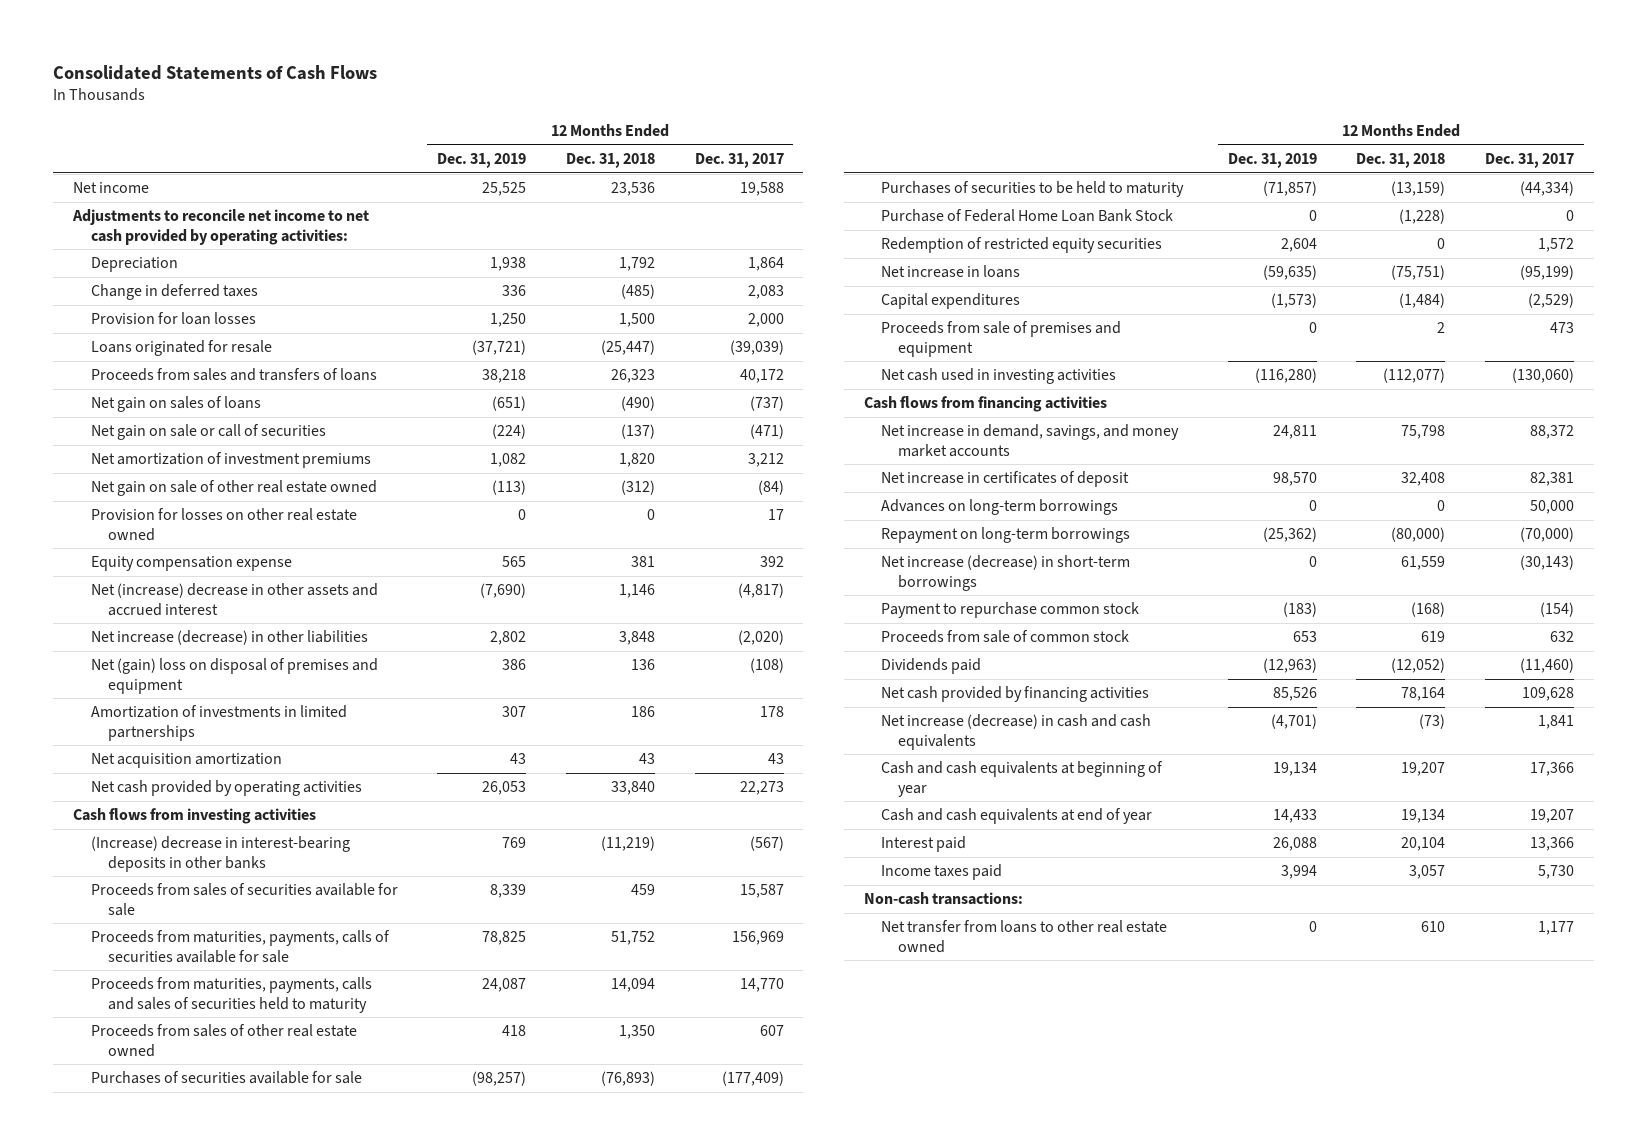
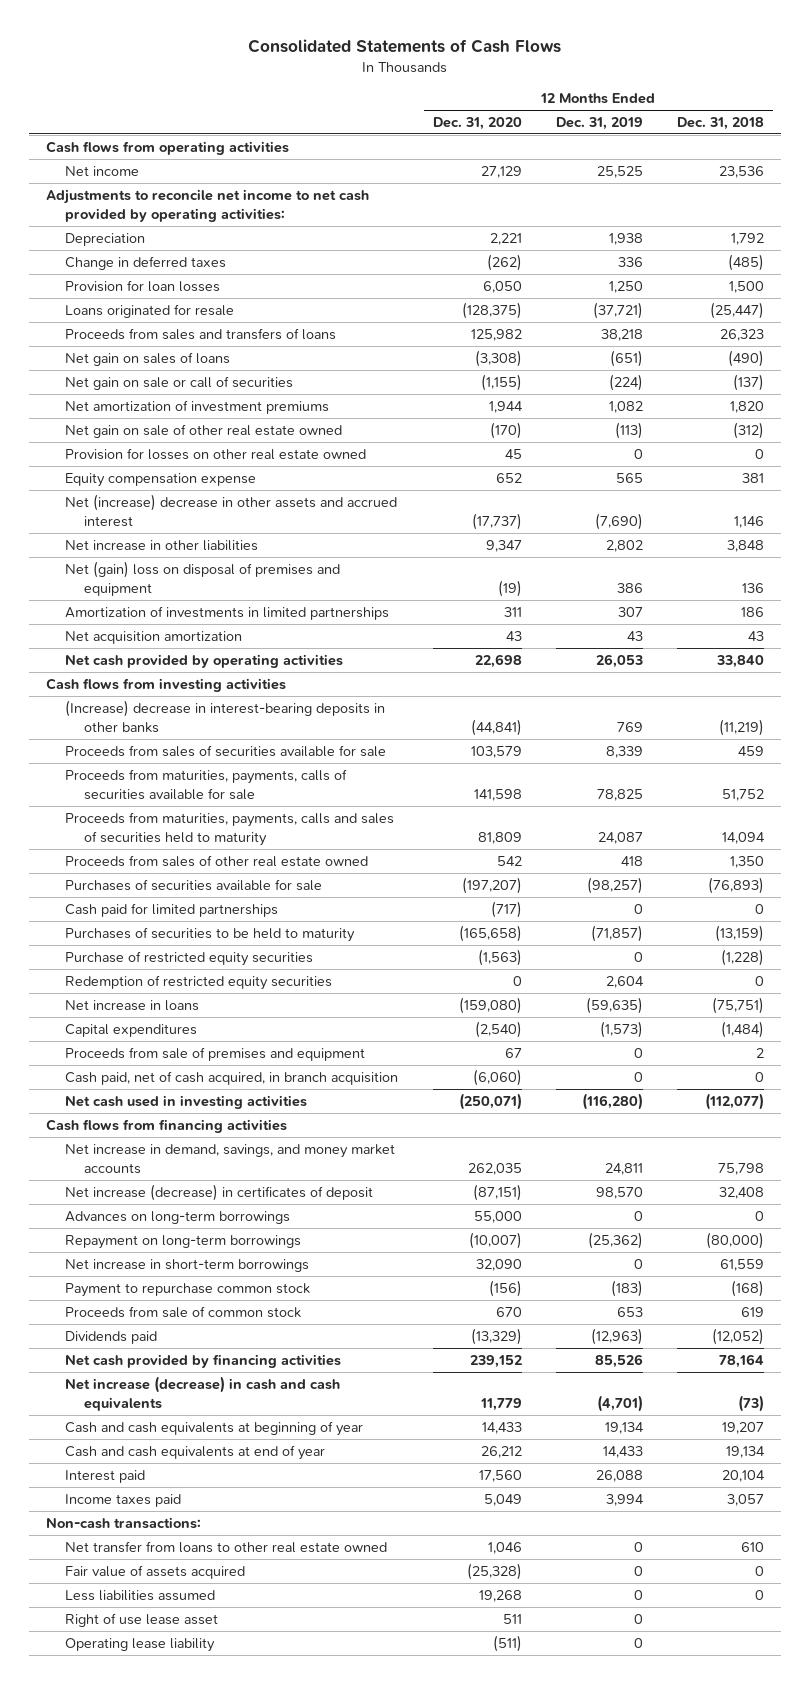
[694,153,784,169] Dec. 31, 2017 -> none
none -> [432,116,522,130] Dec. 31, 2020
none -> [46,140,290,155] Cash flows from operating activities
[90,630,368,646] Net increase (decrease) in other liabilities -> [65,539,259,551] Net increase in other liabilities
none -> [65,902,279,917] Cash paid for limited partnerships
[881,209,1174,223] Purchase of Federal Home Loan Bank Stock -> [65,950,314,966] Purchase of restricted equity securities
none -> [65,1070,399,1085] Cash paid, net of cash acquired, in branch acquisition
[881,471,1130,488] Net increase in certificates of deposit -> [65,1183,374,1201] Net increase (decrease) in certificates of deposit
[881,555,1131,591] Net increase (decrease) in short-term borrowings -> [65,1258,310,1272] Net increase in short-term borrowings
none -> [65,1564,246,1579] Fair value of assets acquired
none -> [65,1589,216,1601] Less liabilities assumed
none -> [65,1612,219,1627] Right of use lease asset
none -> [65,1637,216,1652] Operating lease liability

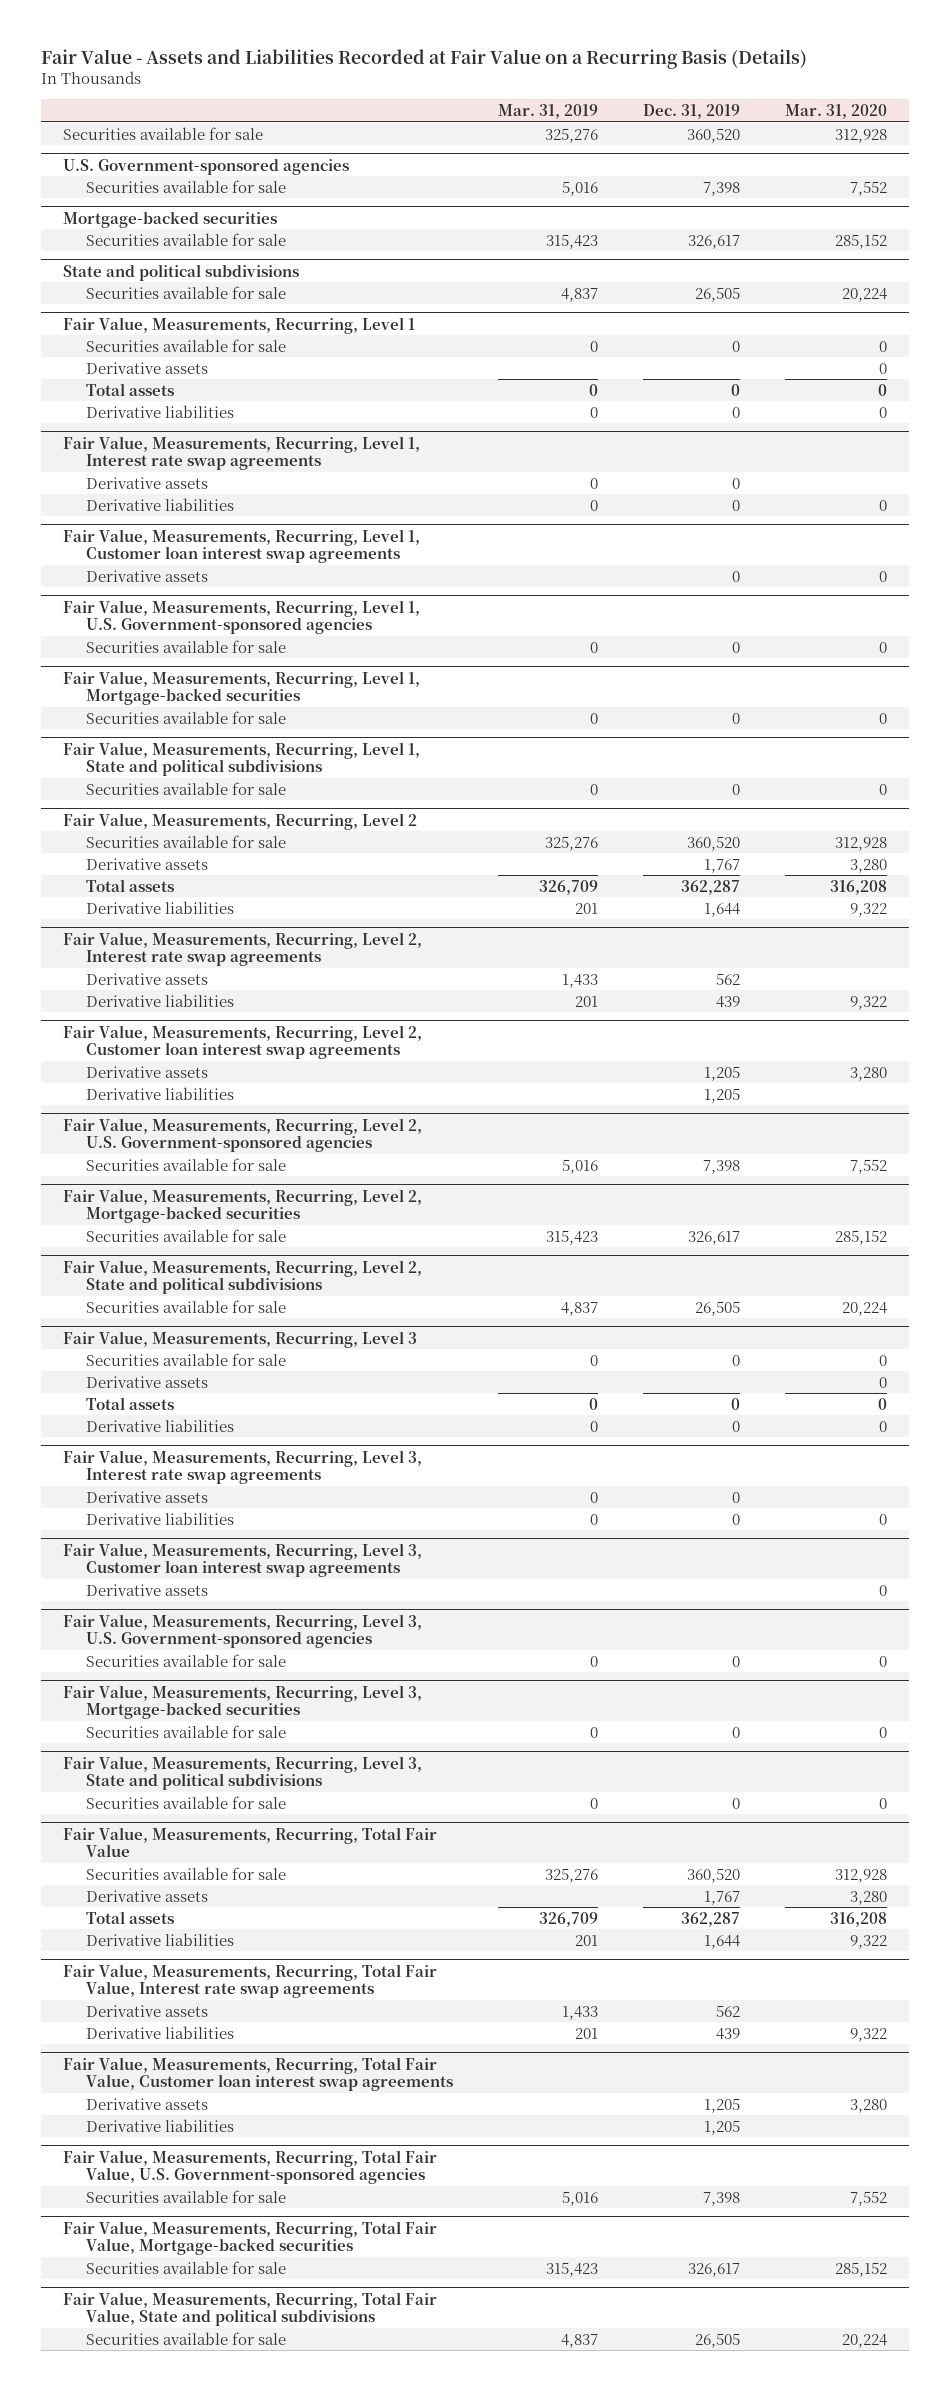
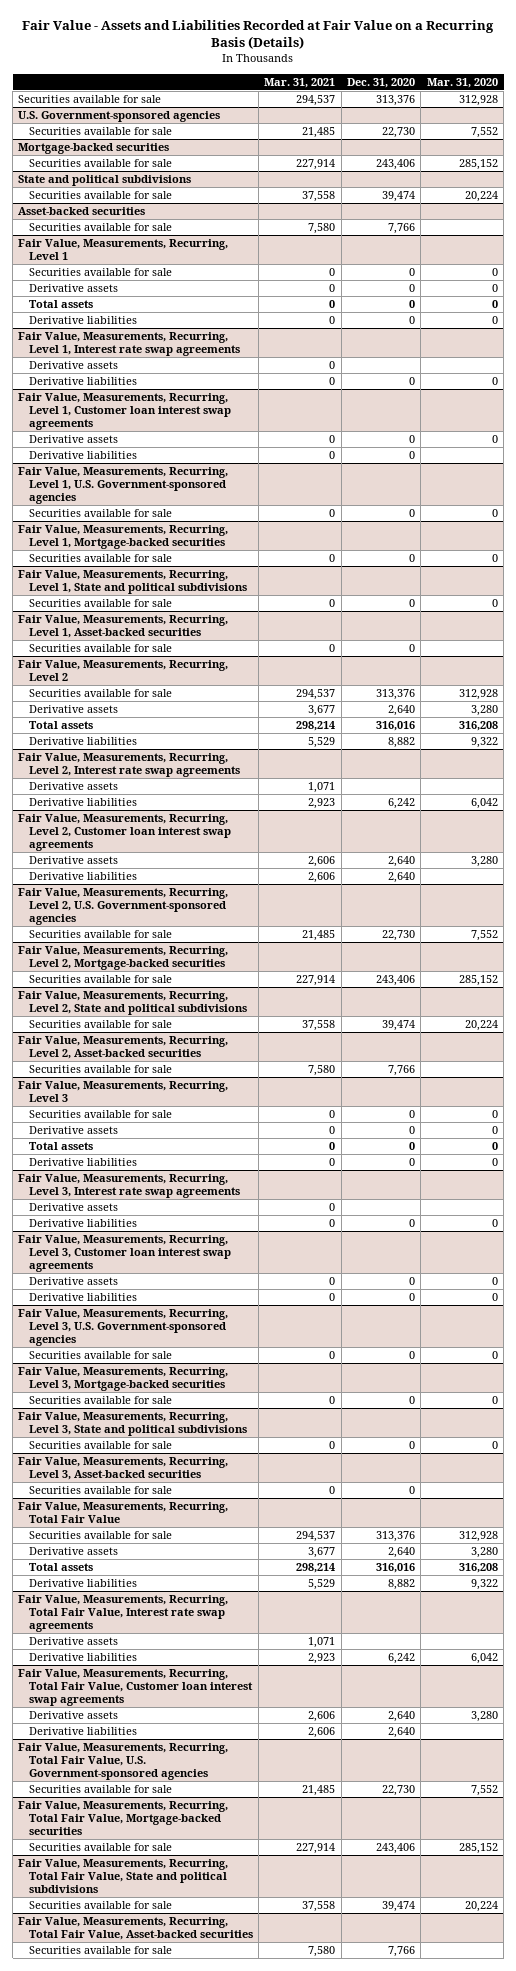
[498,104,599,120] Mar. 31, 2019 -> none
[642,104,740,120] Dec. 31, 2019 -> none
none -> [264,77,336,88] Mar. 31, 2021
none -> [347,77,416,88] Dec. 31, 2020
none -> [18,206,146,215] Asset-backed securities
none -> [28,222,172,231] Securities available for sale
none -> [28,450,137,459] Derivative liabilities
none -> [18,614,229,638] Fair Value, Measurements, Recurring, Level 1, Asset-backed securities
none -> [28,643,172,652] Securities available for sale
[849,995,887,1010] 9,322 -> [470,797,498,809] 6,042
none -> [18,1035,229,1059] Fair Value, Measurements, Recurring, Level 2, Asset-backed securities
none -> [28,1064,172,1073] Securities available for sale
none -> [28,1292,137,1301] Derivative liabilities
none -> [18,1456,229,1480] Fair Value, Measurements, Recurring, Level 3, Asset-backed securities
none -> [28,1485,172,1494] Securities available for sale
[849,2027,887,2042] 9,322 -> [470,1652,498,1664] 6,042
none -> [18,1916,253,1940] Fair Value, Measurements, Recurring, Total Fair Value, Asset-backed securities
none -> [28,1945,172,1954] Securities available for sale

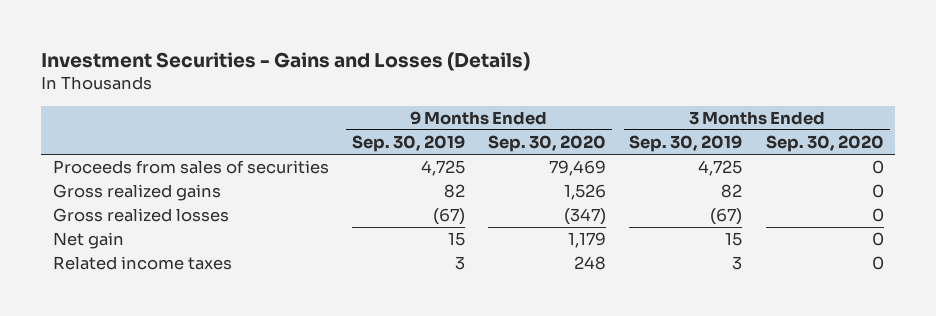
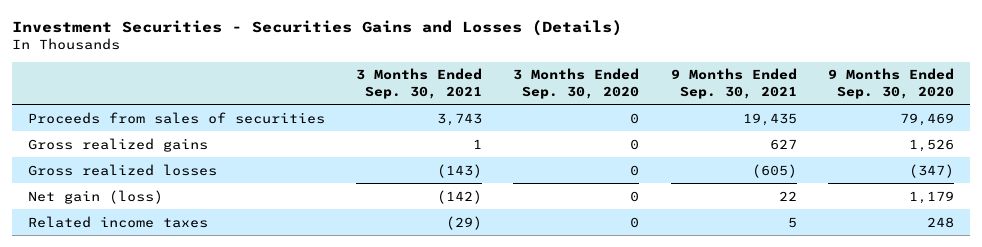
[40,51,530,71] Investment Securities - Gains and Losses (Details) -> [11,19,622,36] Investment Securities - Securities Gains and Losses (Details)
[351,135,465,153] Sep. 30, 2019 -> none
[629,135,743,153] Sep. 30, 2019 -> none
none -> [355,68,482,99] 3 Months Ended Sep. 30, 2021
none -> [670,68,797,99] 9 Months Ended Sep. 30, 2021
[52,232,124,250] Net gain -> [27,189,163,204] Net gain (loss)

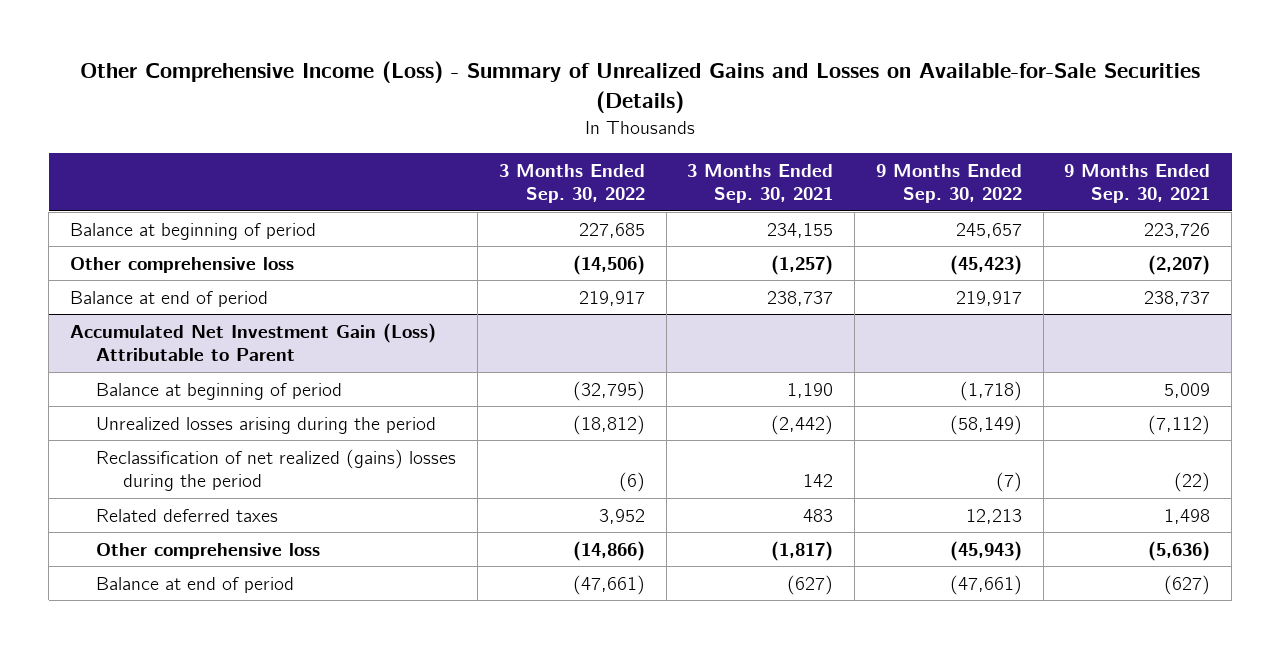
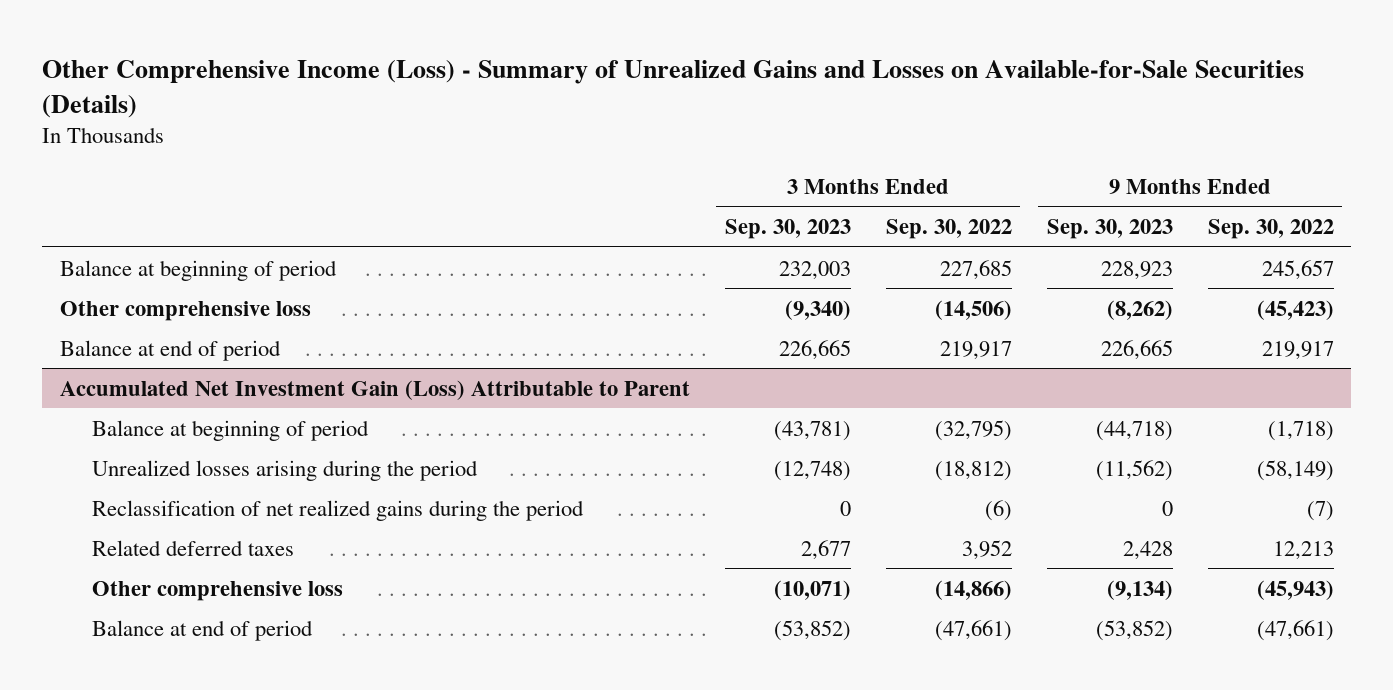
[687,163,834,204] 3 Months Ended Sep. 30, 2021 -> none
[1064,163,1211,204] 9 Months Ended Sep. 30, 2021 -> none
none -> [724,218,851,239] Sep. 30, 2023
none -> [1046,218,1173,239] Sep. 30, 2023
[96,448,457,492] Reclassification of net realized (gains) losses during the period -> [92,499,585,521] Reclassification of net realized gains during the period

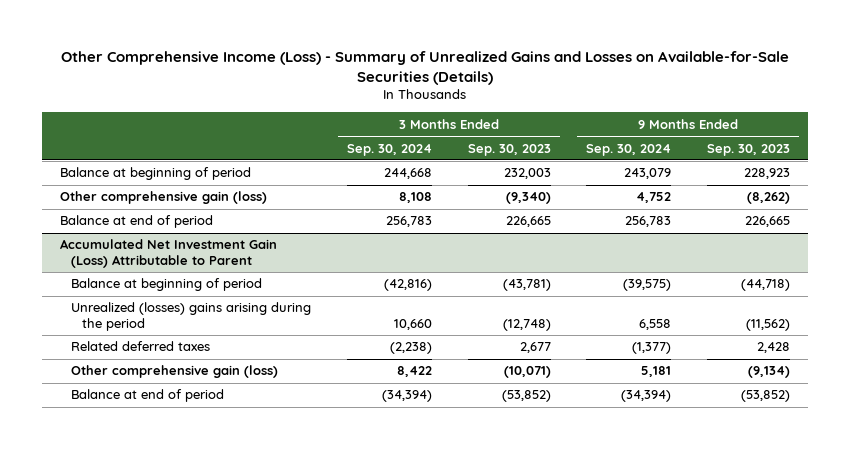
[885,218,1012,239] Sep. 30, 2022 -> none
[1207,218,1334,239] Sep. 30, 2022 -> none
none -> [346,143,432,156] Sep. 30, 2024
none -> [586,143,672,156] Sep. 30, 2024
[59,300,311,321] Other comprehensive loss -> [59,191,267,205] Other comprehensive gain (loss)
[92,499,585,521] Reclassification of net realized gains during the period -> none
[92,459,479,481] Unrealized losses arising during the period -> [70,302,311,331] Unrealized (losses) gains arising during the period
[92,580,344,601] Other comprehensive loss -> [70,365,278,379] Other comprehensive gain (loss)

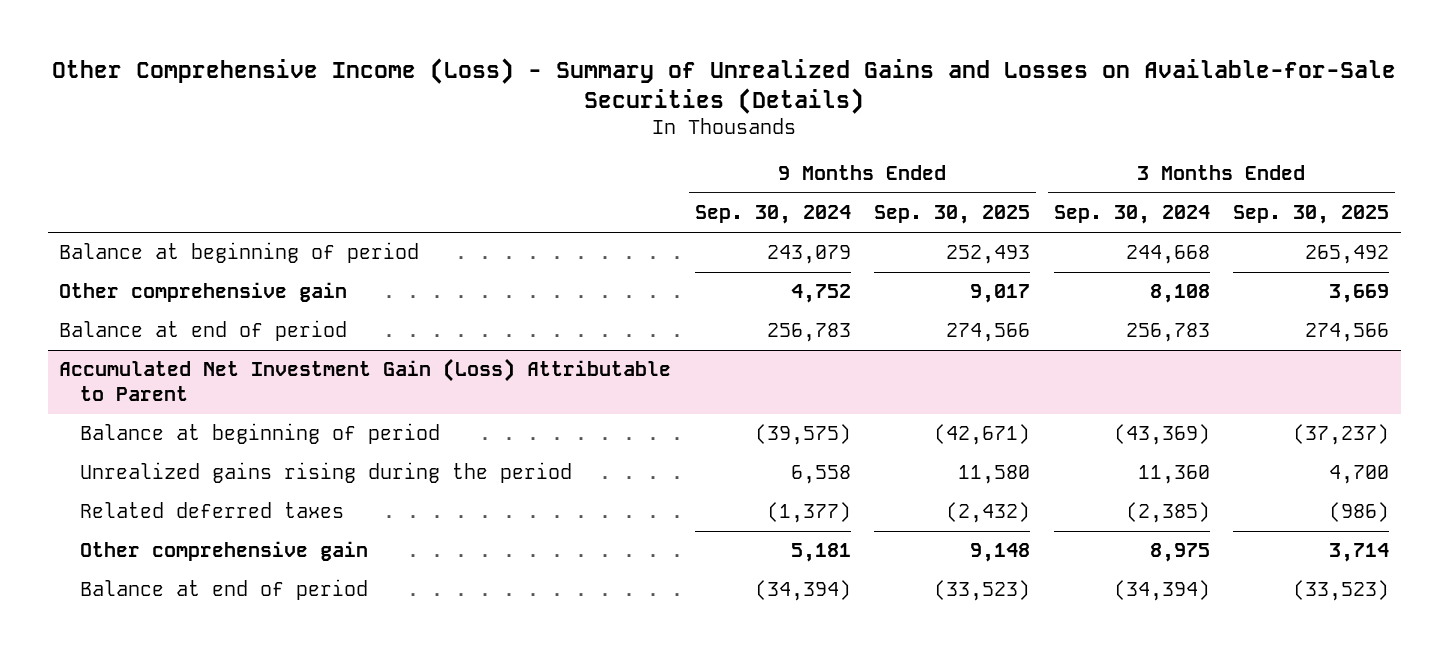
[467,143,551,156] Sep. 30, 2023 -> none
[707,143,791,156] Sep. 30, 2023 -> none
none -> [874,205,1031,225] Sep. 30, 2025
none -> [1232,205,1389,225] Sep. 30, 2025
[59,191,267,205] Other comprehensive gain (loss) -> [59,282,348,303] Other comprehensive gain
[383,279,432,292] (42,816) -> [1113,424,1210,446] (43,369)
[70,302,311,331] Unrealized (losses) gains arising during the period -> [80,462,573,484] Unrealized gains rising during the period
[393,318,432,330] 10,660 -> [1137,465,1210,485] 11,360
[389,342,432,355] (2,238) -> [1125,502,1210,524] (2,385)
[70,365,278,379] Other comprehensive gain (loss) -> [80,541,369,562] Other comprehensive gain
[396,366,432,378] 8,422 -> [1149,543,1210,563] 8,975

